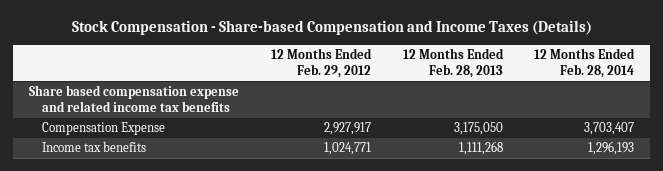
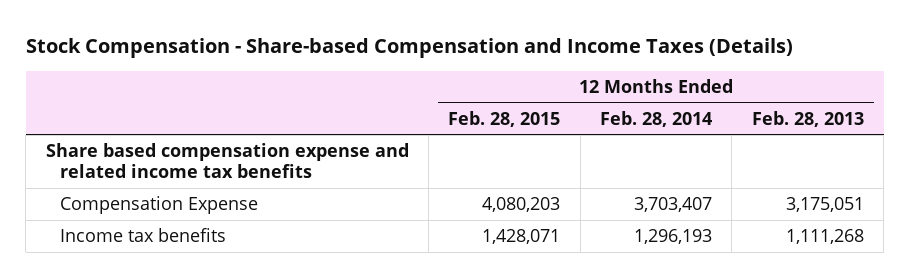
[270,48,372,79] 12 Months Ended Feb. 29, 2012 -> none
none -> [448,110,561,127] Feb. 28, 2015
[453,122,503,136] 3,175,050 -> [785,197,864,213] 3,175,051

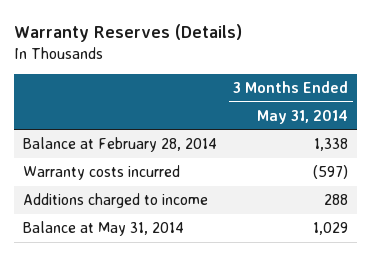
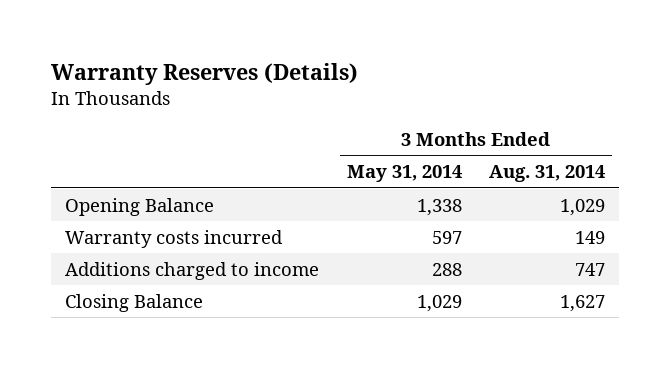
none -> [489,165,606,183] Aug. 31, 2014
[22,137,217,153] Balance at February 28, 2014 -> [64,197,214,216] Opening Balance
[313,165,349,180] (597) -> [431,230,462,244] 597
[22,221,184,237] Balance at May 31, 2014 -> [64,293,203,312] Closing Balance

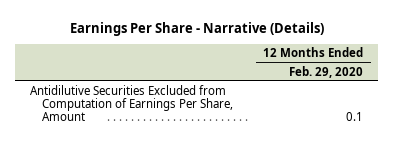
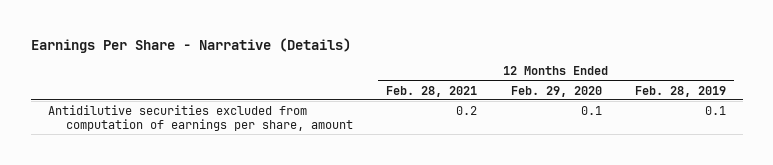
none -> [386,85,478,97] Feb. 28, 2021
none -> [634,85,726,97] Feb. 28, 2019
[30,85,234,122] Antidilutive Securities Excluded from Computation of Earnings Per Share, Amount -> [47,104,354,132] Antidilutive securities excluded from computation of earnings per share, amount

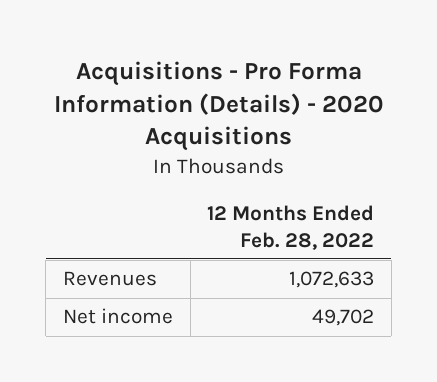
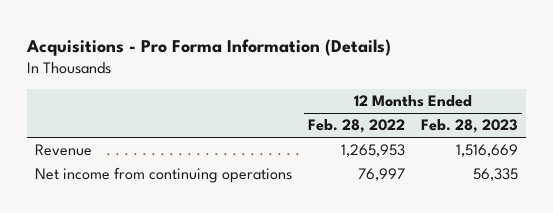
[53,60,384,152] Acquisitions - Pro Forma Information (Details) - 2020 Acquisitions -> [26,38,392,56] Acquisitions - Pro Forma Information (Details)
none -> [420,119,518,134] Feb. 28, 2023
[62,271,157,287] Revenues -> none
none -> [35,144,93,157] Revenue
[62,308,173,325] Net income -> [35,167,293,184] Net income from continuing operations
[312,309,375,327] 49,702 -> [357,168,405,182] 76,997

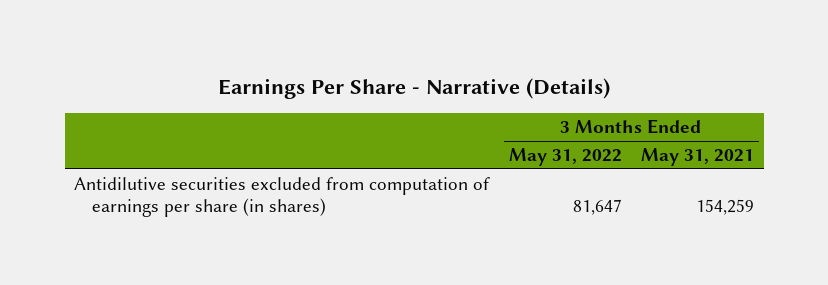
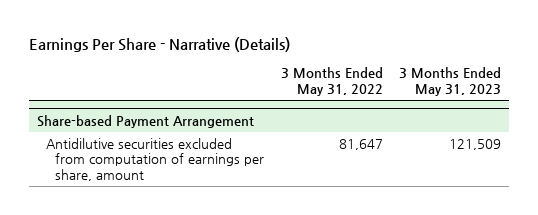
[641,148,755,167] May 31, 2021 -> none
none -> [399,67,502,96] 3 Months Ended May 31, 2023
none -> [37,114,255,128] Share-based Payment Arrangement
[74,177,491,218] Antidilutive securities excluded from computation of earnings per share (in shares) -> [46,138,265,181] Antidilutive securities excluded from computation of earnings per share, amount

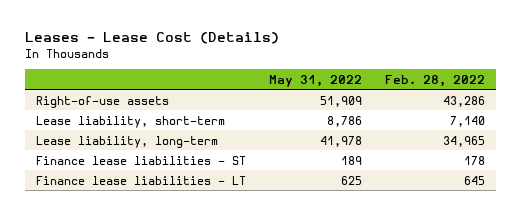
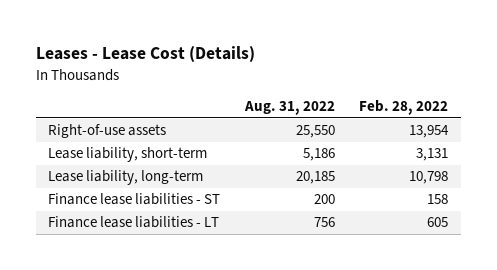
[268,74,362,87] May 31, 2022 -> none
none -> [243,101,335,116] Aug. 31, 2022
[442,95,485,107] 43,286 -> [409,125,450,139] 13,954
[449,115,485,127] 7,140 -> [416,148,449,162] 3,131
[442,135,485,147] 34,965 -> [409,171,449,185] 10,798
[463,155,485,165] 178 -> [427,194,449,205] 158
[463,175,485,185] 645 -> [427,217,449,228] 605

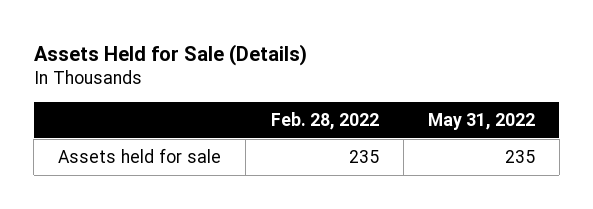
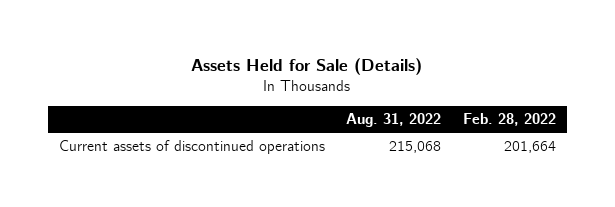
[427,112,535,130] May 31, 2022 -> none
none -> [346,113,442,128] Aug. 31, 2022
[58,148,222,164] Assets held for sale -> none
none -> [58,140,325,155] Current assets of discontinued operations

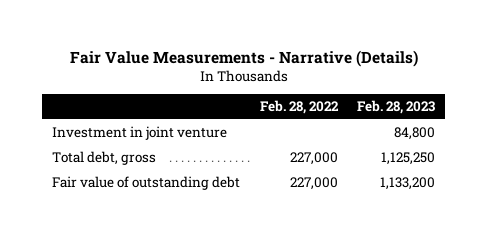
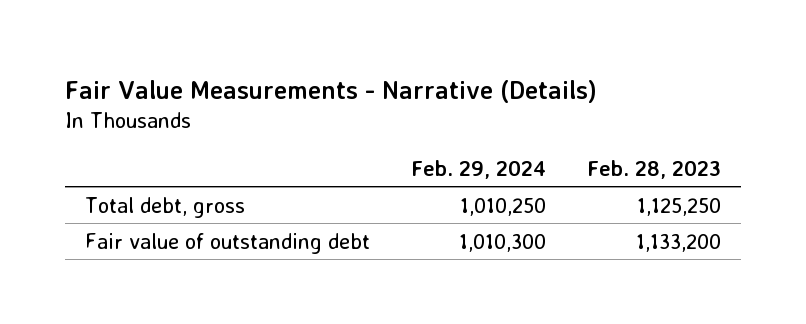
[259,100,339,115] Feb. 28, 2022 -> none
none -> [410,159,546,179] Feb. 29, 2024
[51,126,227,141] Investment in joint venture -> none

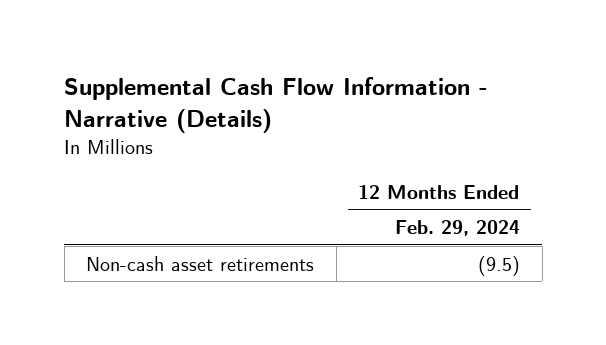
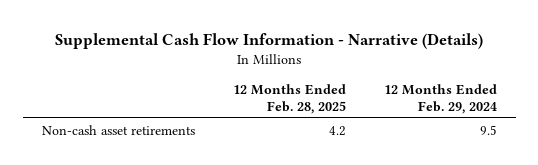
none -> [232,83,346,114] 12 Months Ended Feb. 28, 2025
[477,255,520,276] (9.5) -> [479,125,497,136] 9.5

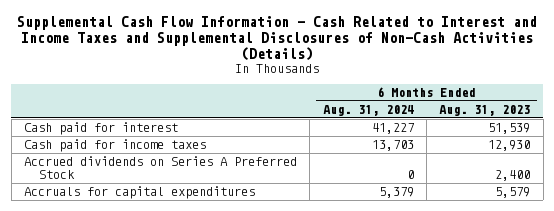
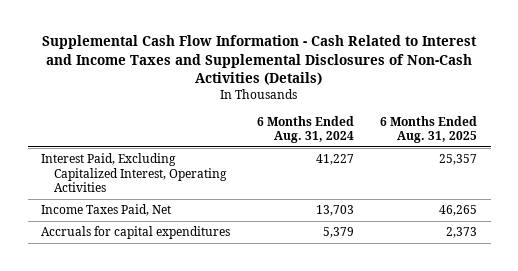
[439,104,531,116] Aug. 31, 2023 -> none
none -> [380,115,478,144] 6 Months Ended Aug. 31, 2025
[23,156,297,179] Accrued dividends on Series A Preferred Stock -> none
[23,122,178,136] Cash paid for interest -> [41,153,227,192] Interest Paid, Excluding Capitalized Interest, Operating Activities
[23,139,206,153] Cash paid for income taxes -> [41,204,172,217] Income Taxes Paid, Net

